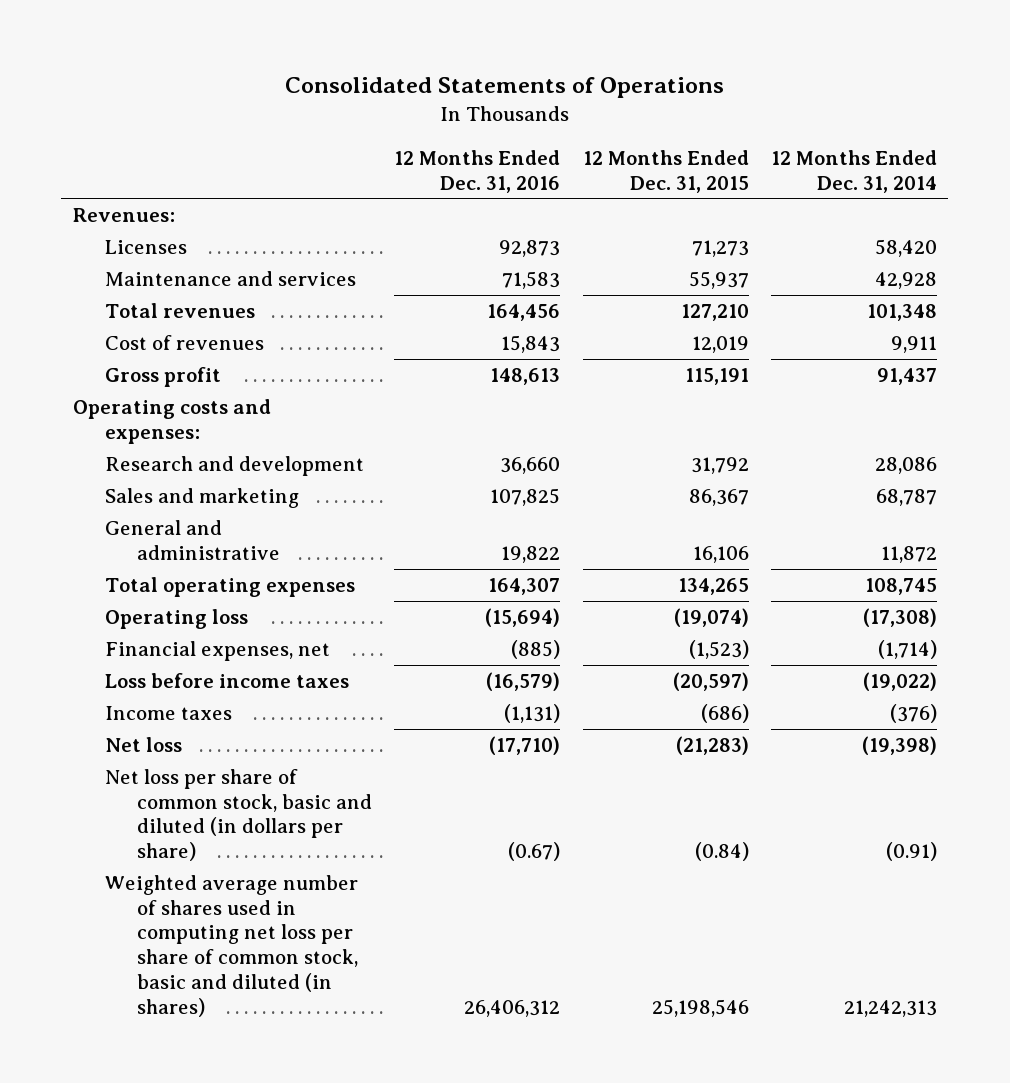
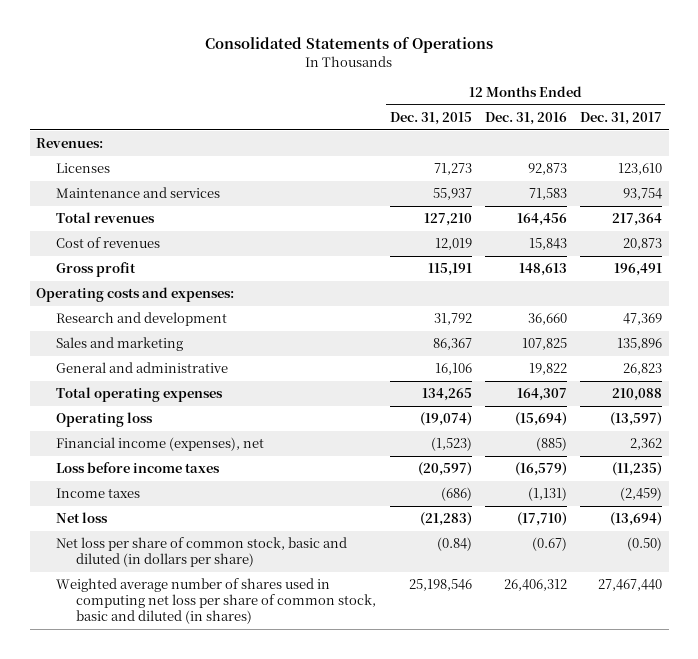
[771,149,938,193] 12 Months Ended Dec. 31, 2014 -> none
none -> [579,111,662,125] Dec. 31, 2017
[104,641,330,662] Financial expenses, net -> [56,437,265,452] Financial income (expenses), net

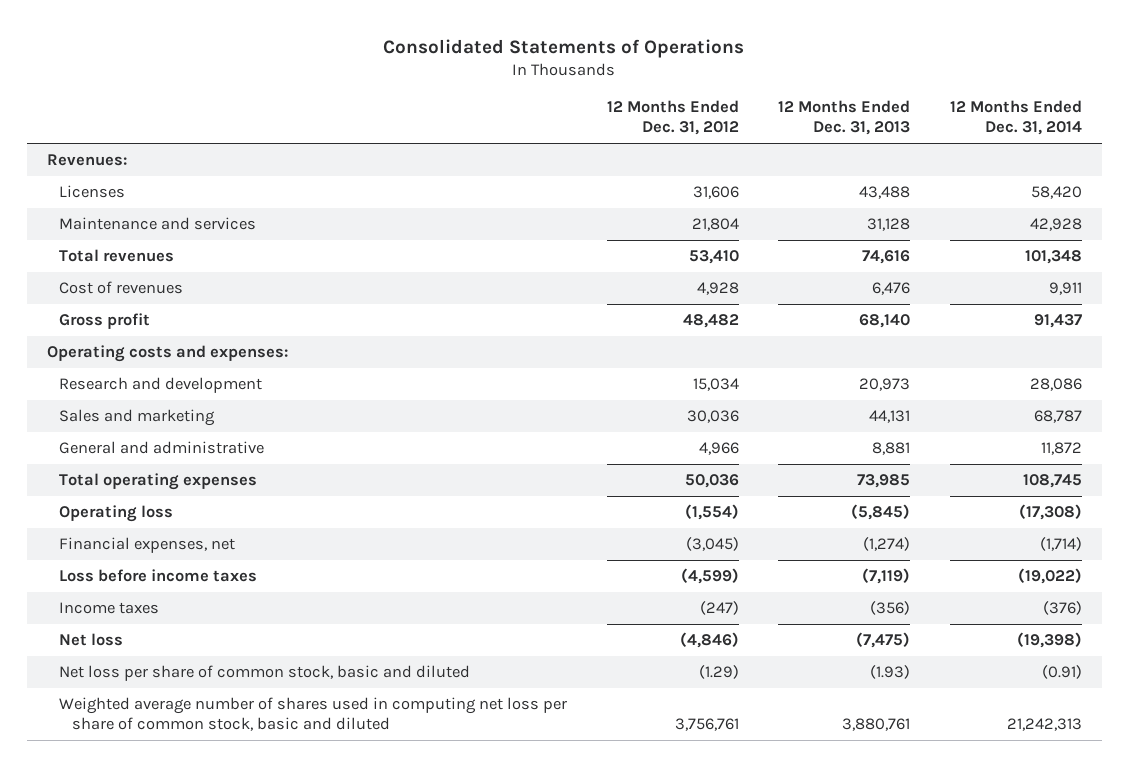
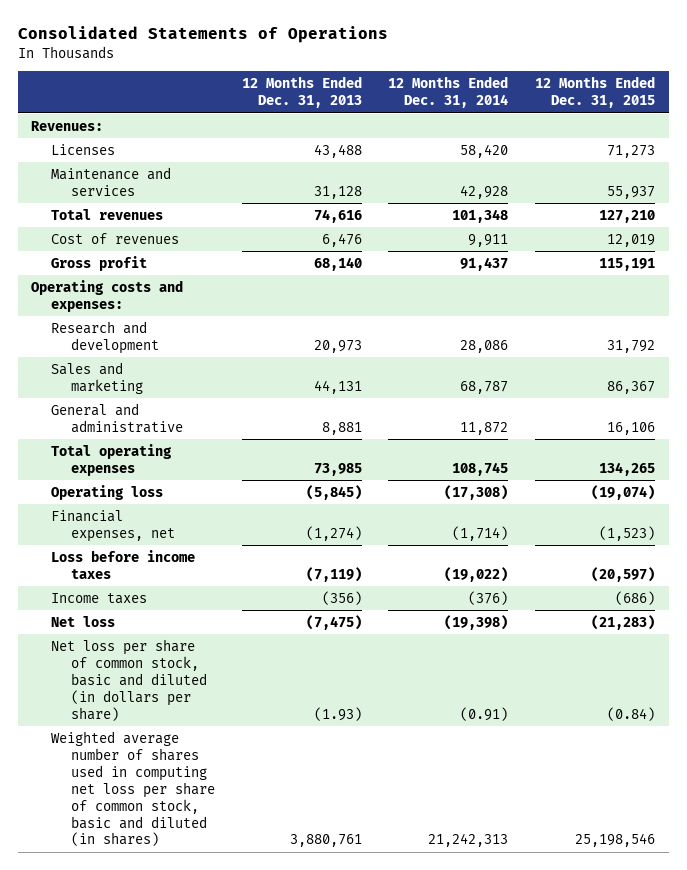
[606,100,739,136] 12 Months Ended Dec. 31, 2012 -> none
none -> [535,76,656,109] 12 Months Ended Dec. 31, 2015
[59,665,471,682] Net loss per share of common stock, basic and diluted -> [51,639,207,721] Net loss per share of common stock, basic and diluted (in dollars per share)
[59,697,568,732] Weighted average number of shares used in computing net loss per share of common stock, basic and diluted -> [51,731,215,847] Weighted average number of shares used in computing net loss per share of common stock, basic and diluted (in shares)

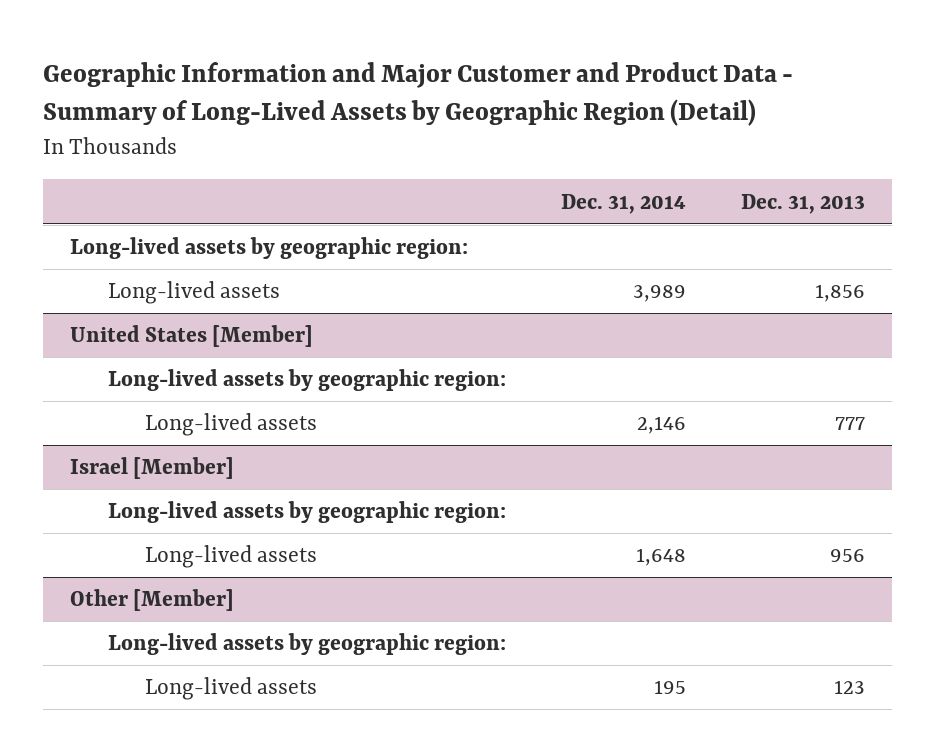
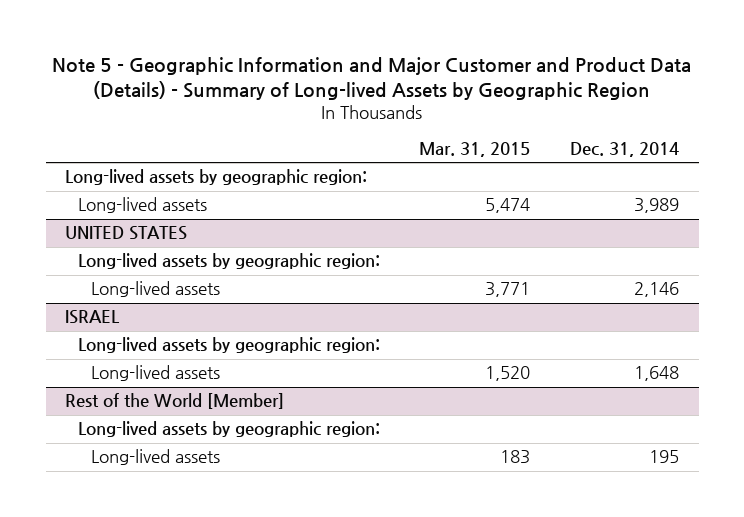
[42,61,793,127] Geographic Information and Major Customer and Product Data - Summary of Long-Lived Assets by Geographic Region (Detail) -> [52,56,692,101] Note 5 - Geographic Information and Major Customer and Product Data (Details) - Summary of Long-lived Assets by Geographic Region
[740,193,865,214] Dec. 31, 2013 -> none
none -> [419,142,531,158] Mar. 31, 2015
[70,325,314,348] United States [Member] -> [65,226,188,241] UNITED STATES
[70,457,235,480] Israel [Member] -> [65,310,121,325] ISRAEL
[70,589,235,612] Other [Member] -> none
none -> [65,393,285,410] Rest of the World [Member]

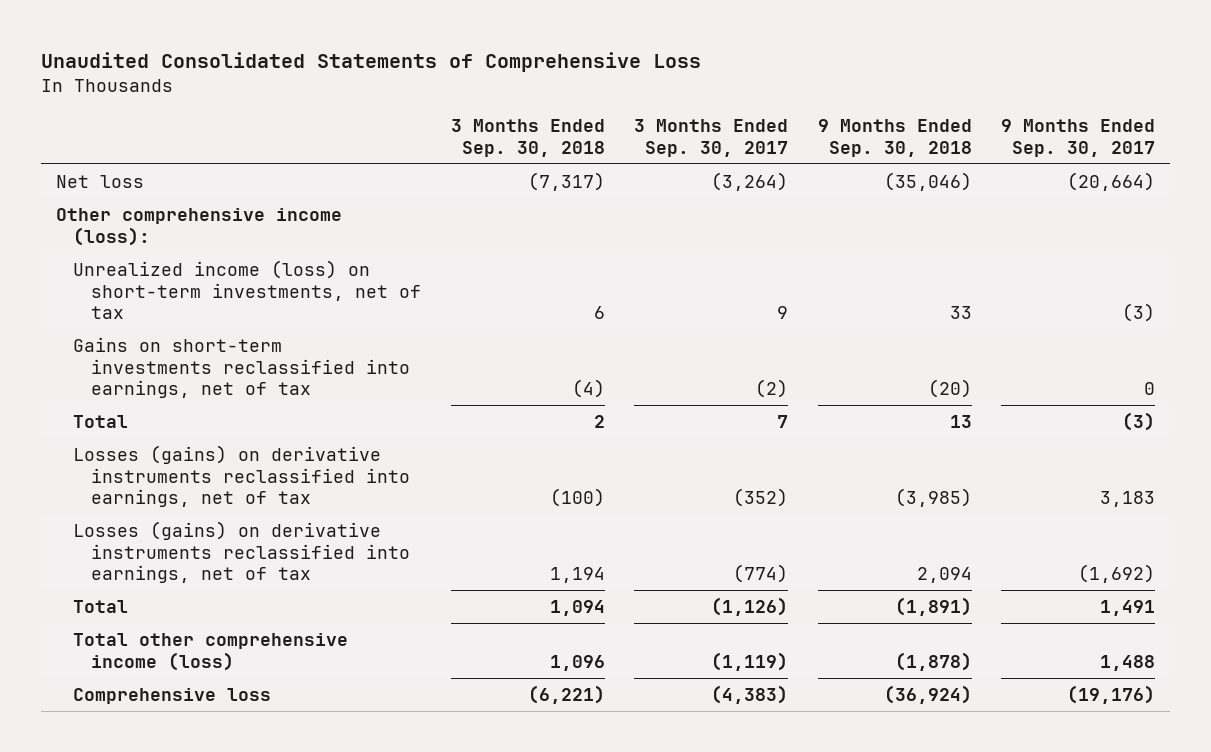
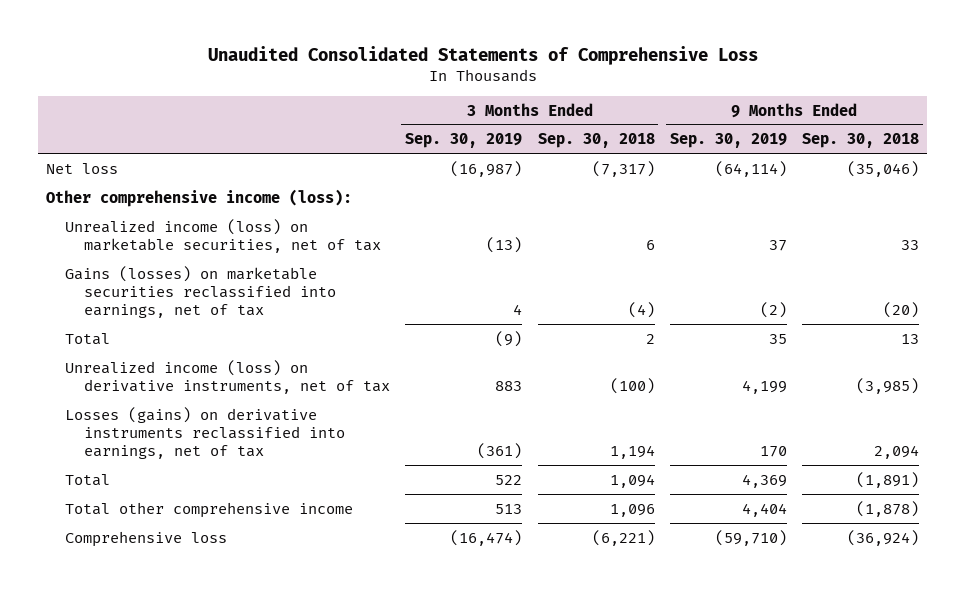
[634,118,789,157] 3 Months Ended Sep. 30, 2017 -> none
[1001,118,1156,157] 9 Months Ended Sep. 30, 2017 -> none
none -> [405,133,523,149] Sep. 30, 2019
none -> [669,133,787,149] Sep. 30, 2019
[73,259,422,320] Unrealized income (loss) on short-term investments, net of tax -> [65,218,382,253] Unrealized income (loss) on marketable securities, net of tax
[73,336,411,399] Gains on short-term investments reclassified into earnings, net of tax -> [65,265,337,318] Gains (losses) on marketable securities reclassified into earnings, net of tax
[73,444,411,508] Losses (gains) on derivative instruments reclassified into earnings, net of tax -> [65,359,391,394] Unrealized income (loss) on derivative instruments, net of tax
[73,632,349,671] Total other comprehensive income (loss) -> [65,501,354,518] Total other comprehensive income

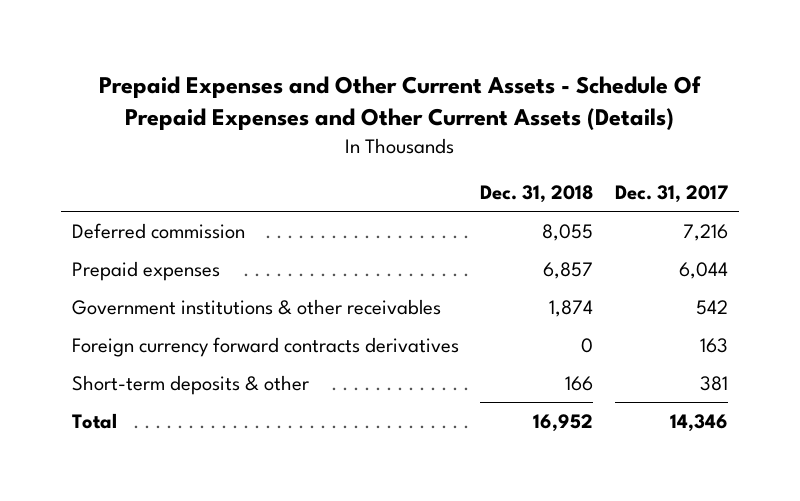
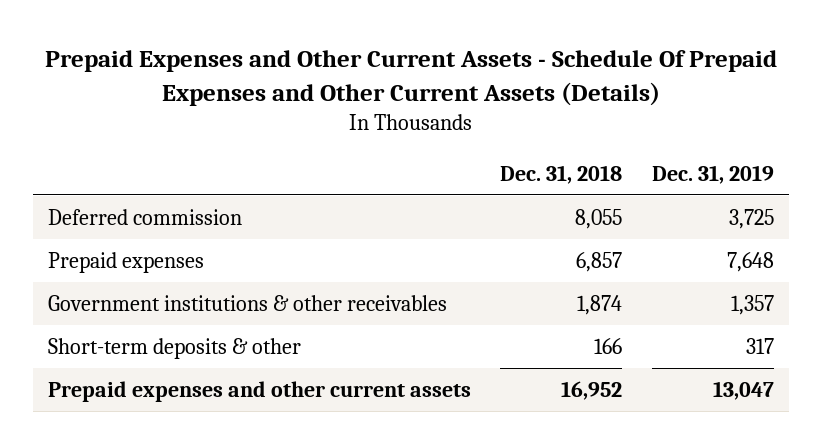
[615,185,729,204] Dec. 31, 2017 -> none
none -> [652,164,775,184] Dec. 31, 2019
[71,336,459,357] Foreign currency forward contracts derivatives -> none
[71,412,117,429] Total -> [47,380,471,402] Prepaid expenses and other current assets

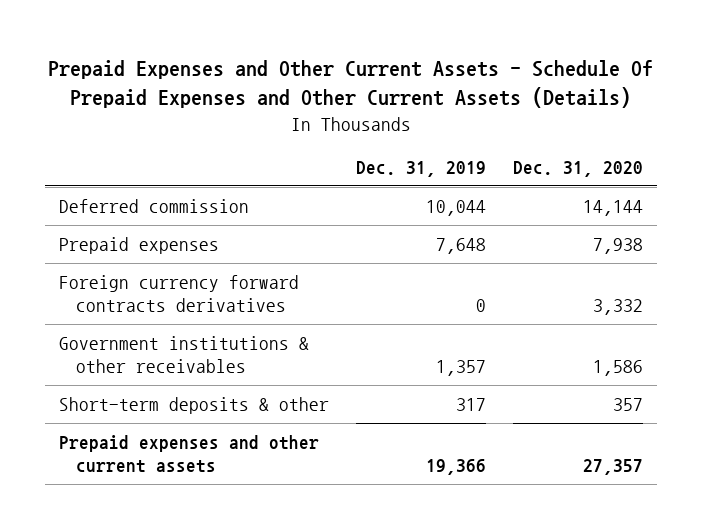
[500,164,623,184] Dec. 31, 2018 -> none
none -> [513,161,644,178] Dec. 31, 2020
[729,208,775,229] 3,725 -> [426,199,487,216] 10,044
none -> [58,274,299,313] Foreign currency forward contracts derivatives
[713,380,775,400] 13,047 -> [426,459,487,476] 19,366

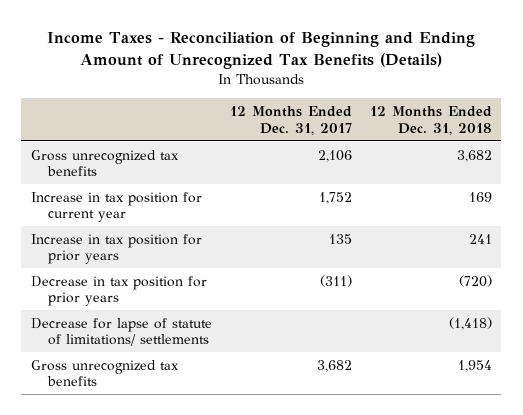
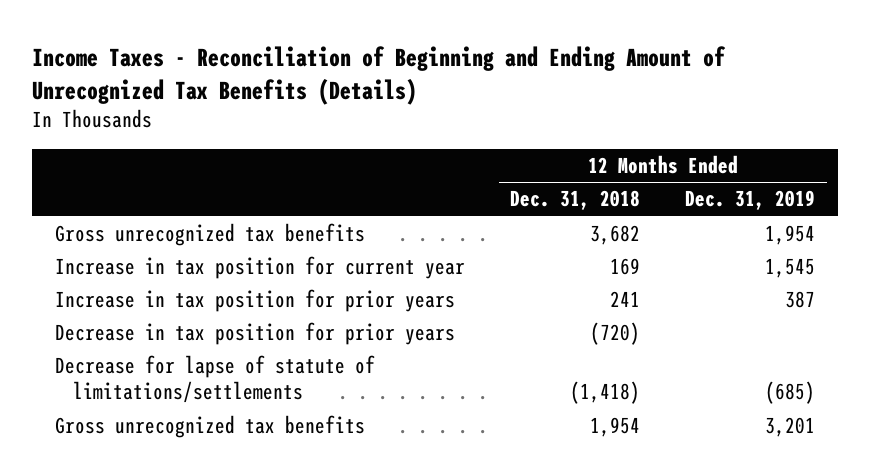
[229,105,352,135] 12 Months Ended Dec. 31, 2017 -> none
none -> [685,190,816,211] Dec. 31, 2019
[30,317,212,347] Decrease for lapse of statute of limitations/ settlements -> [55,355,376,404] Decrease for lapse of statute of limitations/settlements

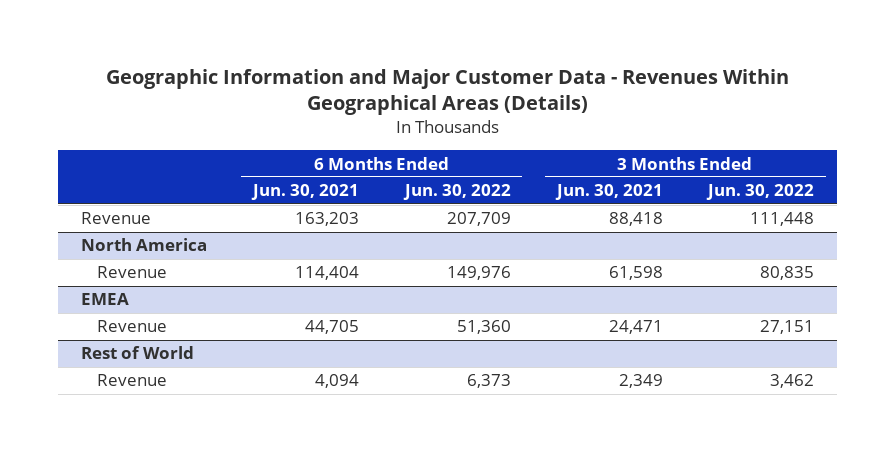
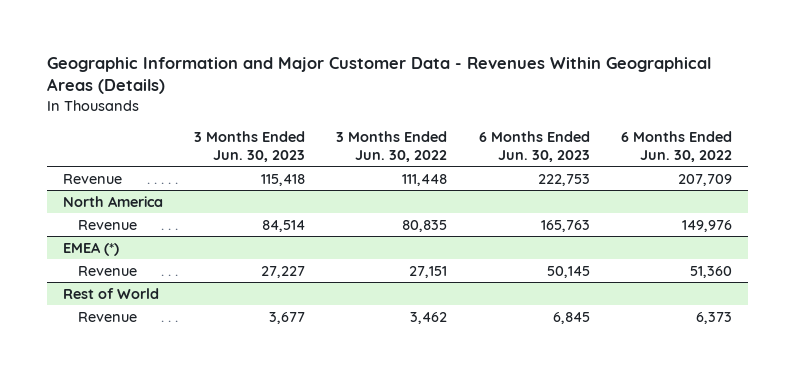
[250,184,359,201] Jun. 30, 2021 -> none
[554,184,663,201] Jun. 30, 2021 -> none
none -> [193,130,305,162] 3 Months Ended Jun. 30, 2023
none -> [478,130,590,162] 6 Months Ended Jun. 30, 2023
[80,293,129,306] EMEA -> [62,241,119,256] EMEA (*)

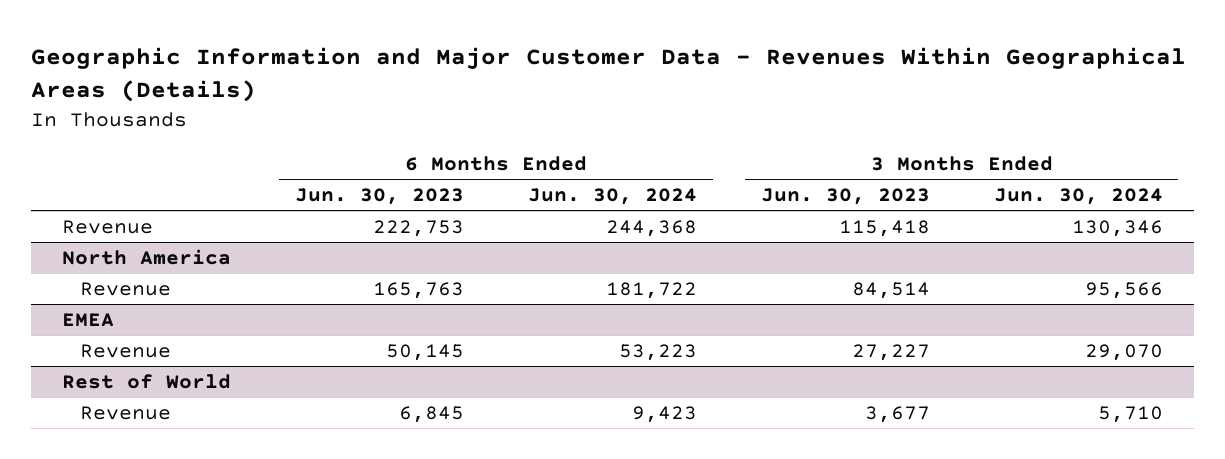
[336,130,448,162] 3 Months Ended Jun. 30, 2022 -> none
[620,130,732,162] 6 Months Ended Jun. 30, 2022 -> none
none -> [528,188,698,206] Jun. 30, 2024
none -> [993,188,1163,206] Jun. 30, 2024
[62,241,119,256] EMEA (*) -> [62,312,115,327] EMEA

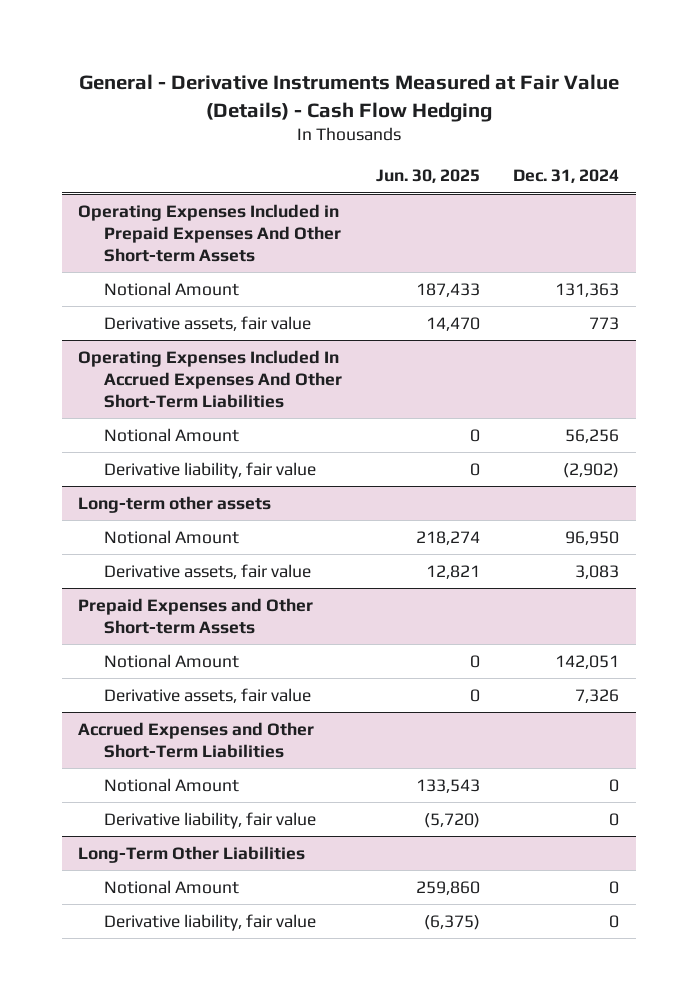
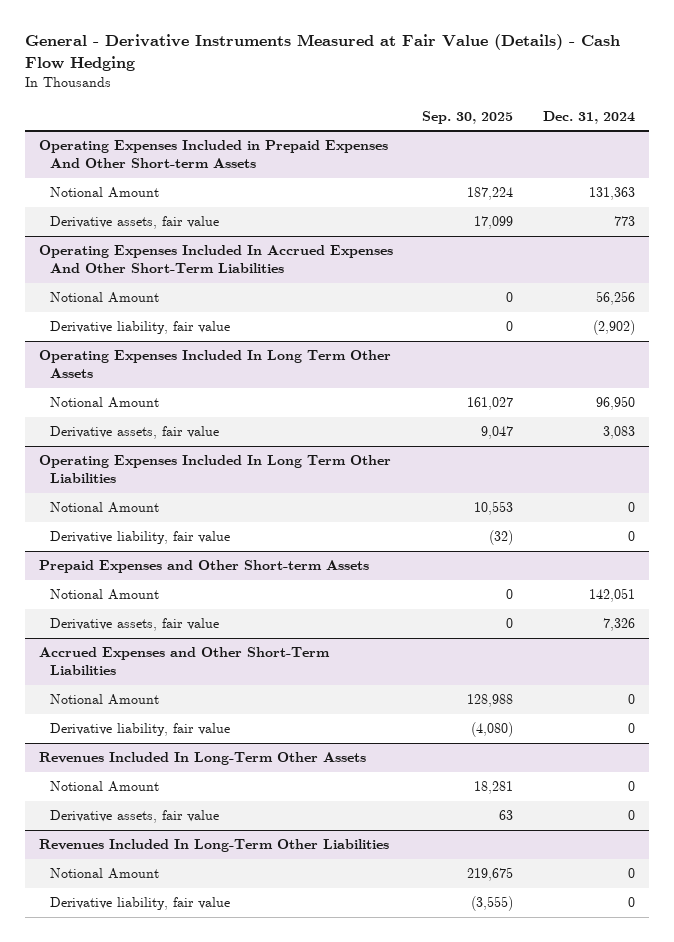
[375,169,480,184] Jun. 30, 2025 -> none
none -> [422,110,514,124] Sep. 30, 2025
[78,495,272,513] Long-term other assets -> [39,350,392,379] Operating Expenses Included In Long Term Other Assets
none -> [39,455,392,484] Operating Expenses Included In Long Term Other Liabilities
none -> [50,502,160,514] Notional Amount
none -> [50,531,231,545] Derivative liability, fair value
[78,845,306,863] Long-Term Other Liabilities -> [39,752,367,766] Revenues Included In Long-Term Other Assets
none -> [50,810,220,824] Derivative assets, fair value
none -> [39,839,390,853] Revenues Included In Long-Term Other Liabilities
none -> [50,868,160,880] Notional Amount

